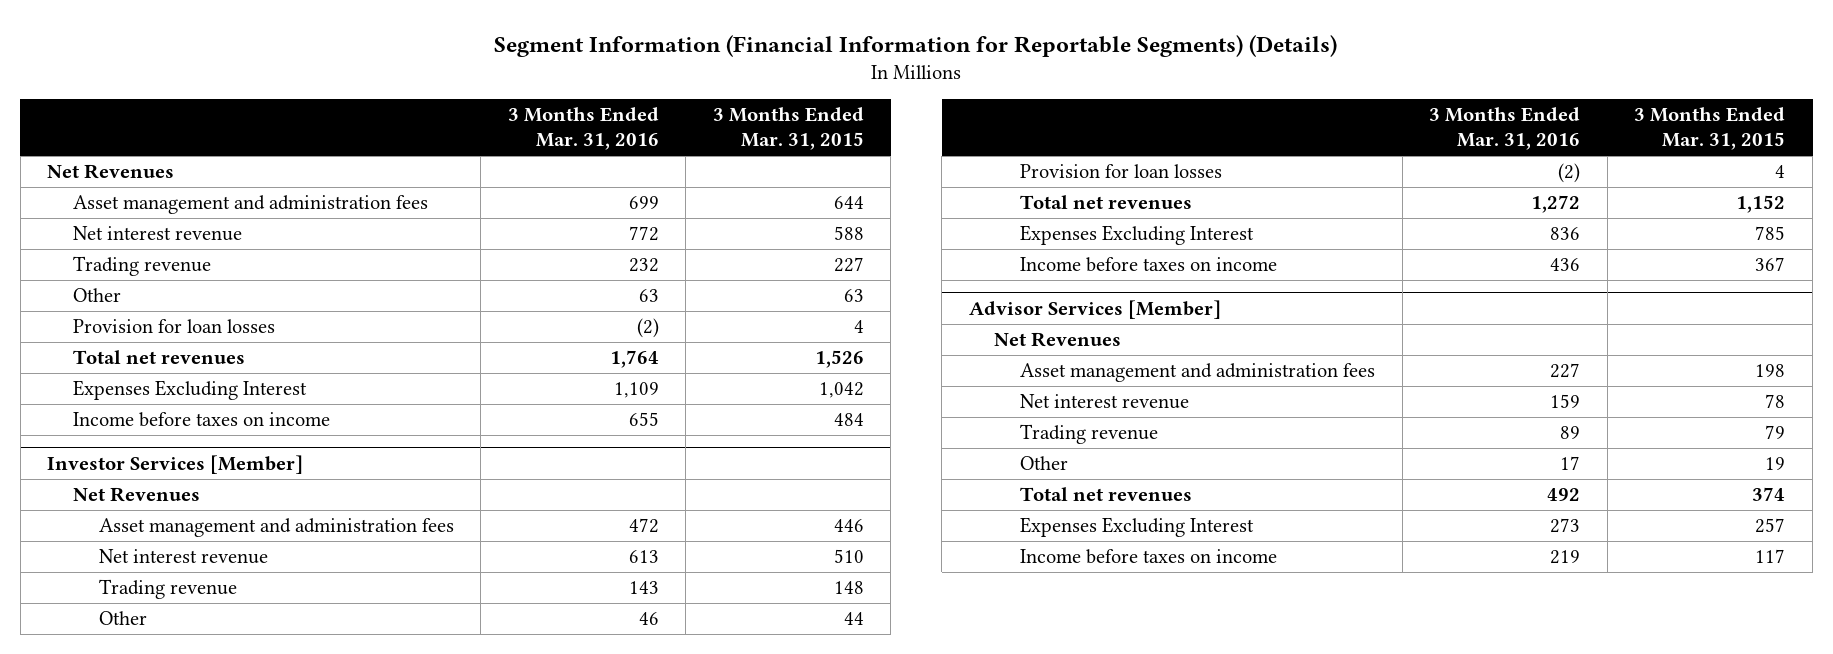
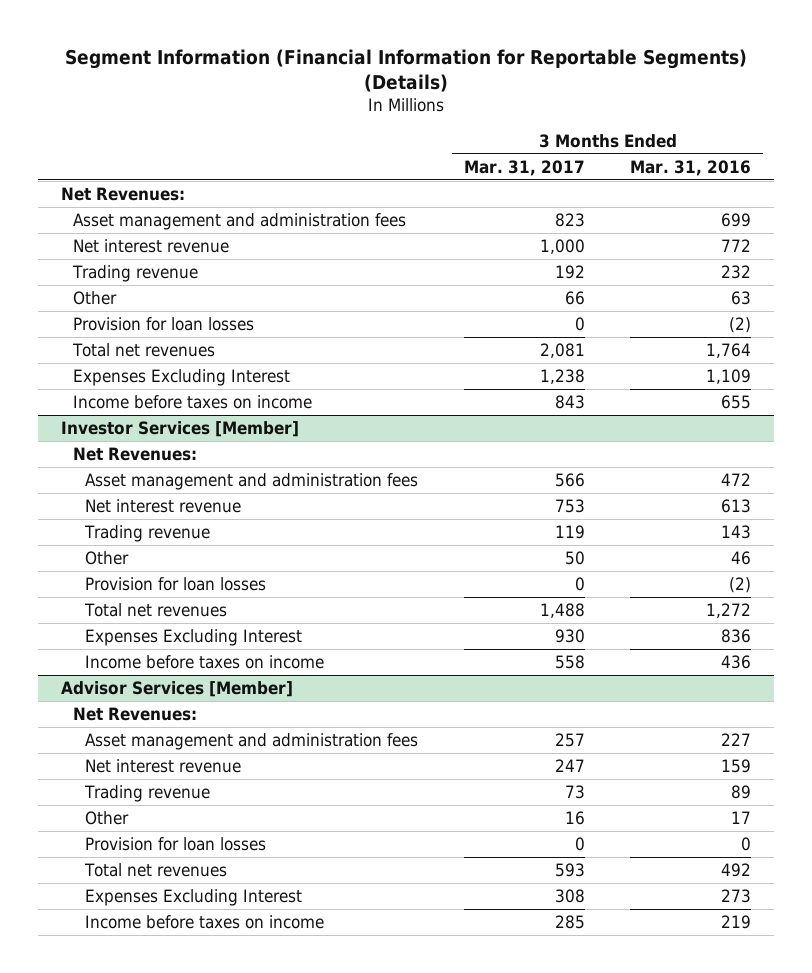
[712,107,864,151] 3 Months Ended Mar. 31, 2015 -> none
none -> [463,159,585,176] Mar. 31, 2017
[47,164,175,180] Net Revenues -> [60,186,185,201] Net Revenues:
[72,487,200,503] Net Revenues -> [73,446,198,461] Net Revenues:
[994,332,1122,348] Net Revenues -> [73,706,198,721] Net Revenues:
none -> [85,836,267,851] Provision for loan losses

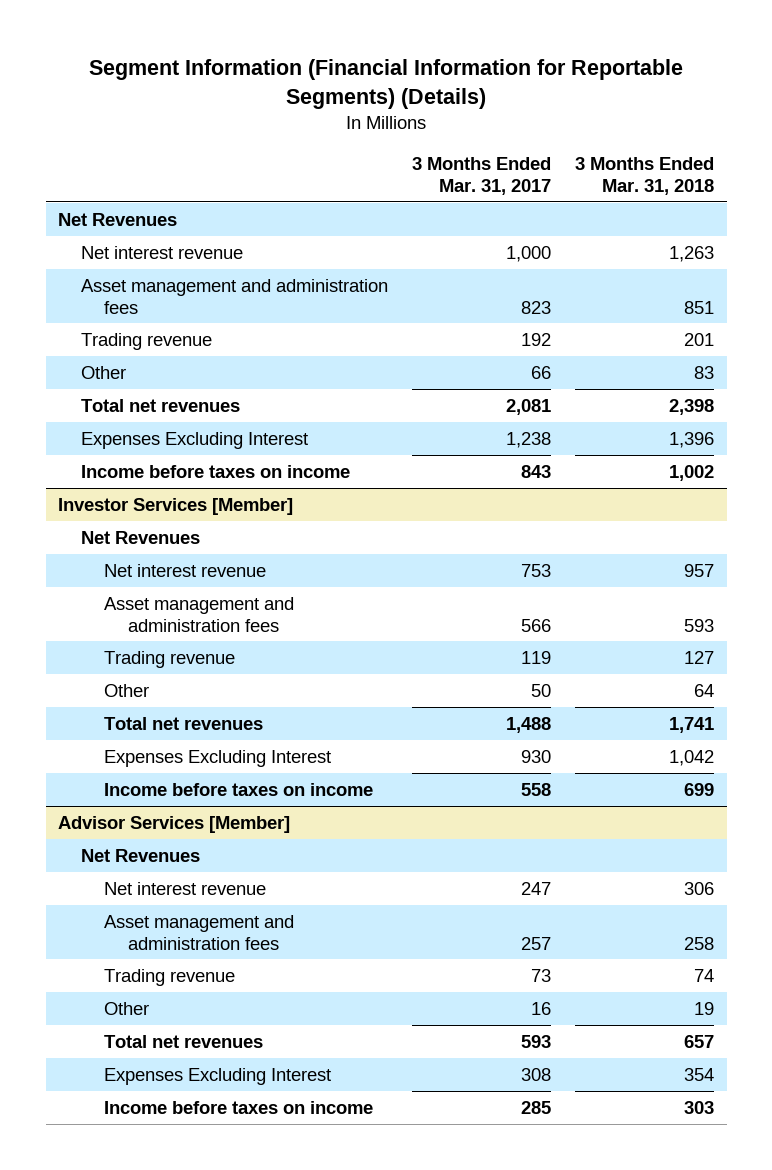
[630,159,752,176] Mar. 31, 2016 -> none
none -> [575,156,715,195] 3 Months Ended Mar. 31, 2018
[60,186,185,201] Net Revenues: -> [57,212,177,226] Net Revenues
[73,212,407,230] Asset management and administration fees -> [81,278,389,314] Asset management and administration fees
[73,316,255,331] Provision for loan losses -> none
[73,446,198,461] Net Revenues: -> [81,530,201,544] Net Revenues
[85,472,419,490] Asset management and administration fees -> [104,596,295,632] Asset management and administration fees
[85,576,267,591] Provision for loan losses -> none
[73,706,198,721] Net Revenues: -> [81,848,201,862] Net Revenues
[85,732,419,750] Asset management and administration fees -> [104,914,295,950] Asset management and administration fees
[85,836,267,851] Provision for loan losses -> none

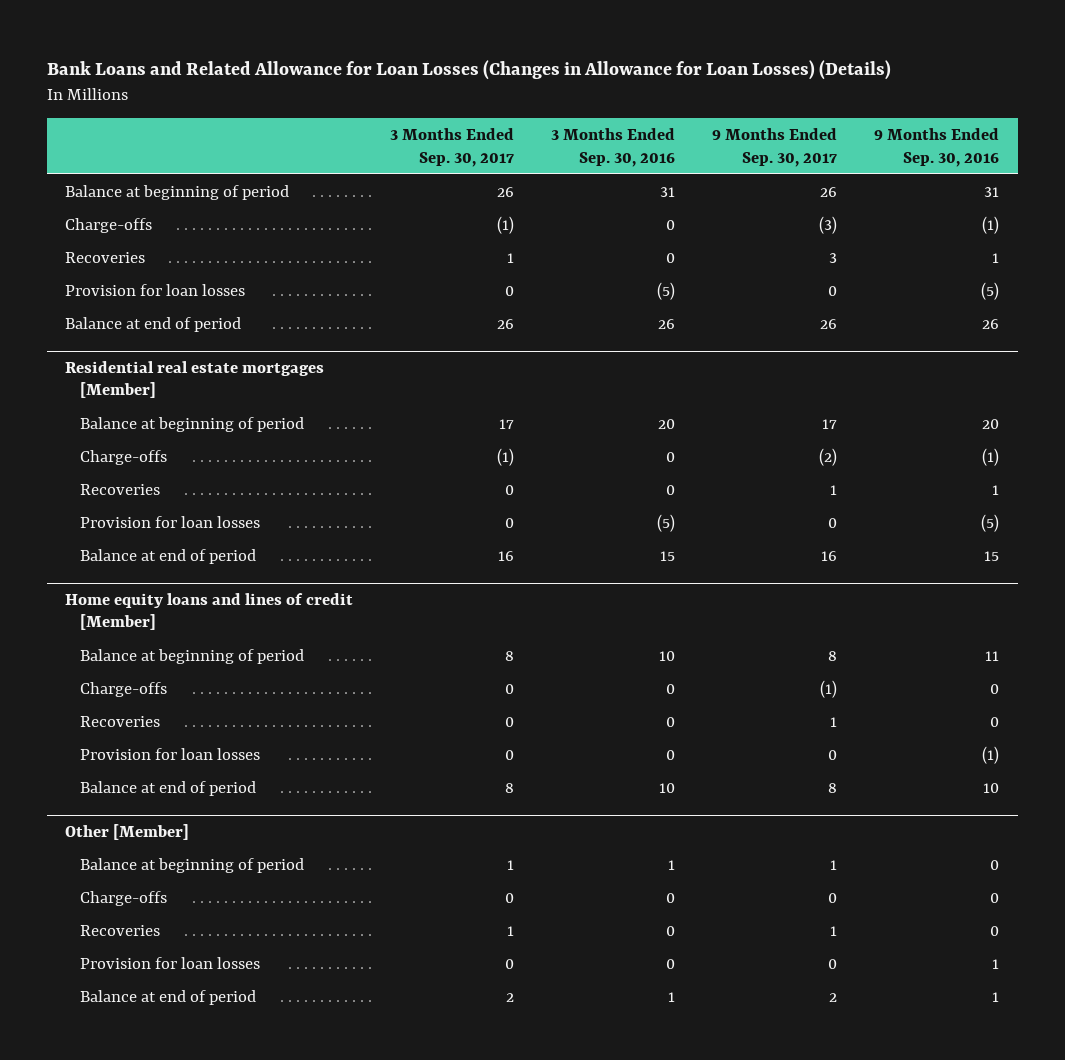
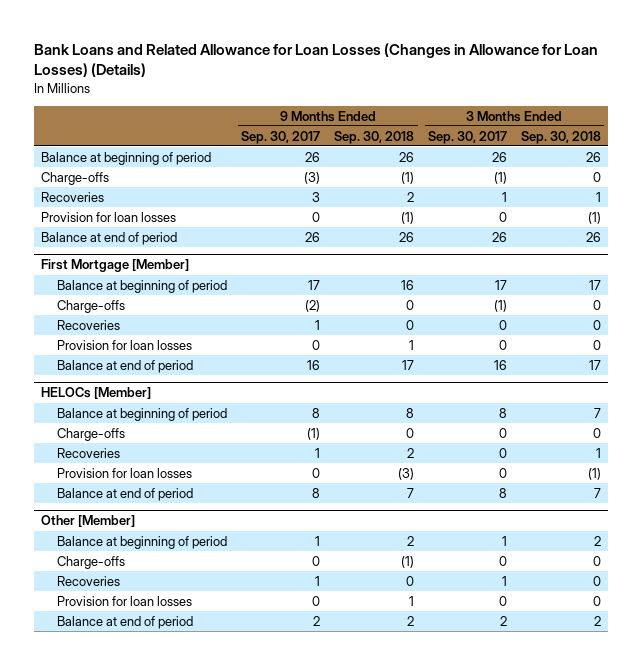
[551,128,676,167] 3 Months Ended Sep. 30, 2016 -> none
[874,128,1000,167] 9 Months Ended Sep. 30, 2016 -> none
none -> [334,130,415,144] Sep. 30, 2018
none -> [520,130,601,144] Sep. 30, 2018
[65,360,325,399] Residential real estate mortgages [Member] -> none
none -> [41,259,190,273] First Mortgage [Member]
[65,592,354,631] Home equity loans and lines of credit [Member] -> [41,387,152,400] HELOCs [Member]

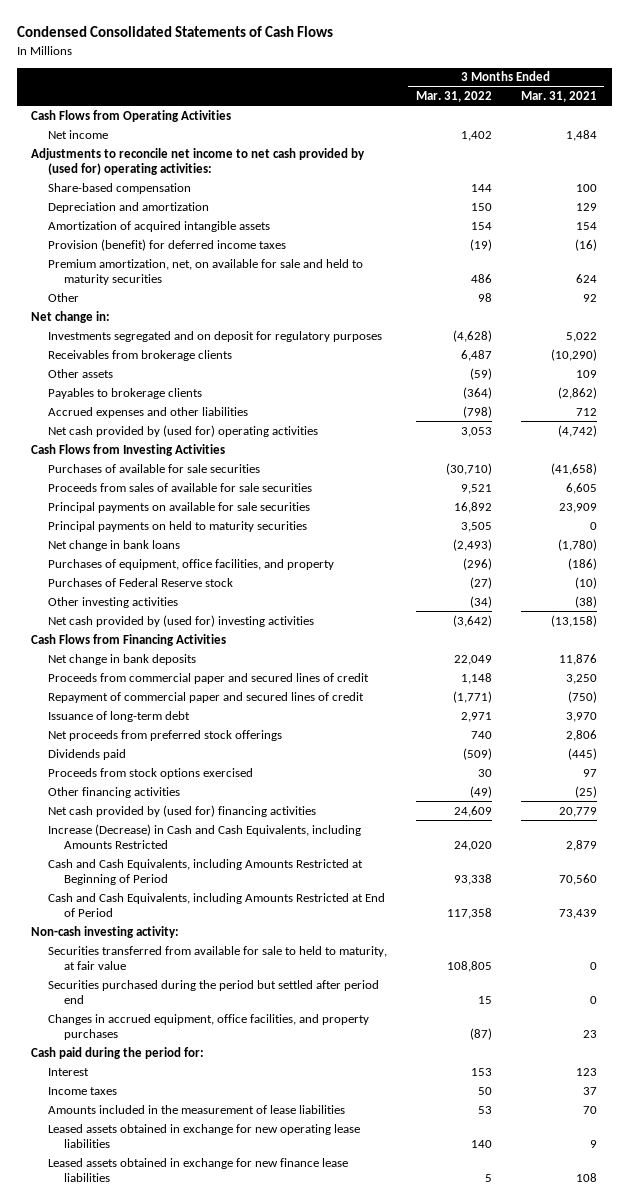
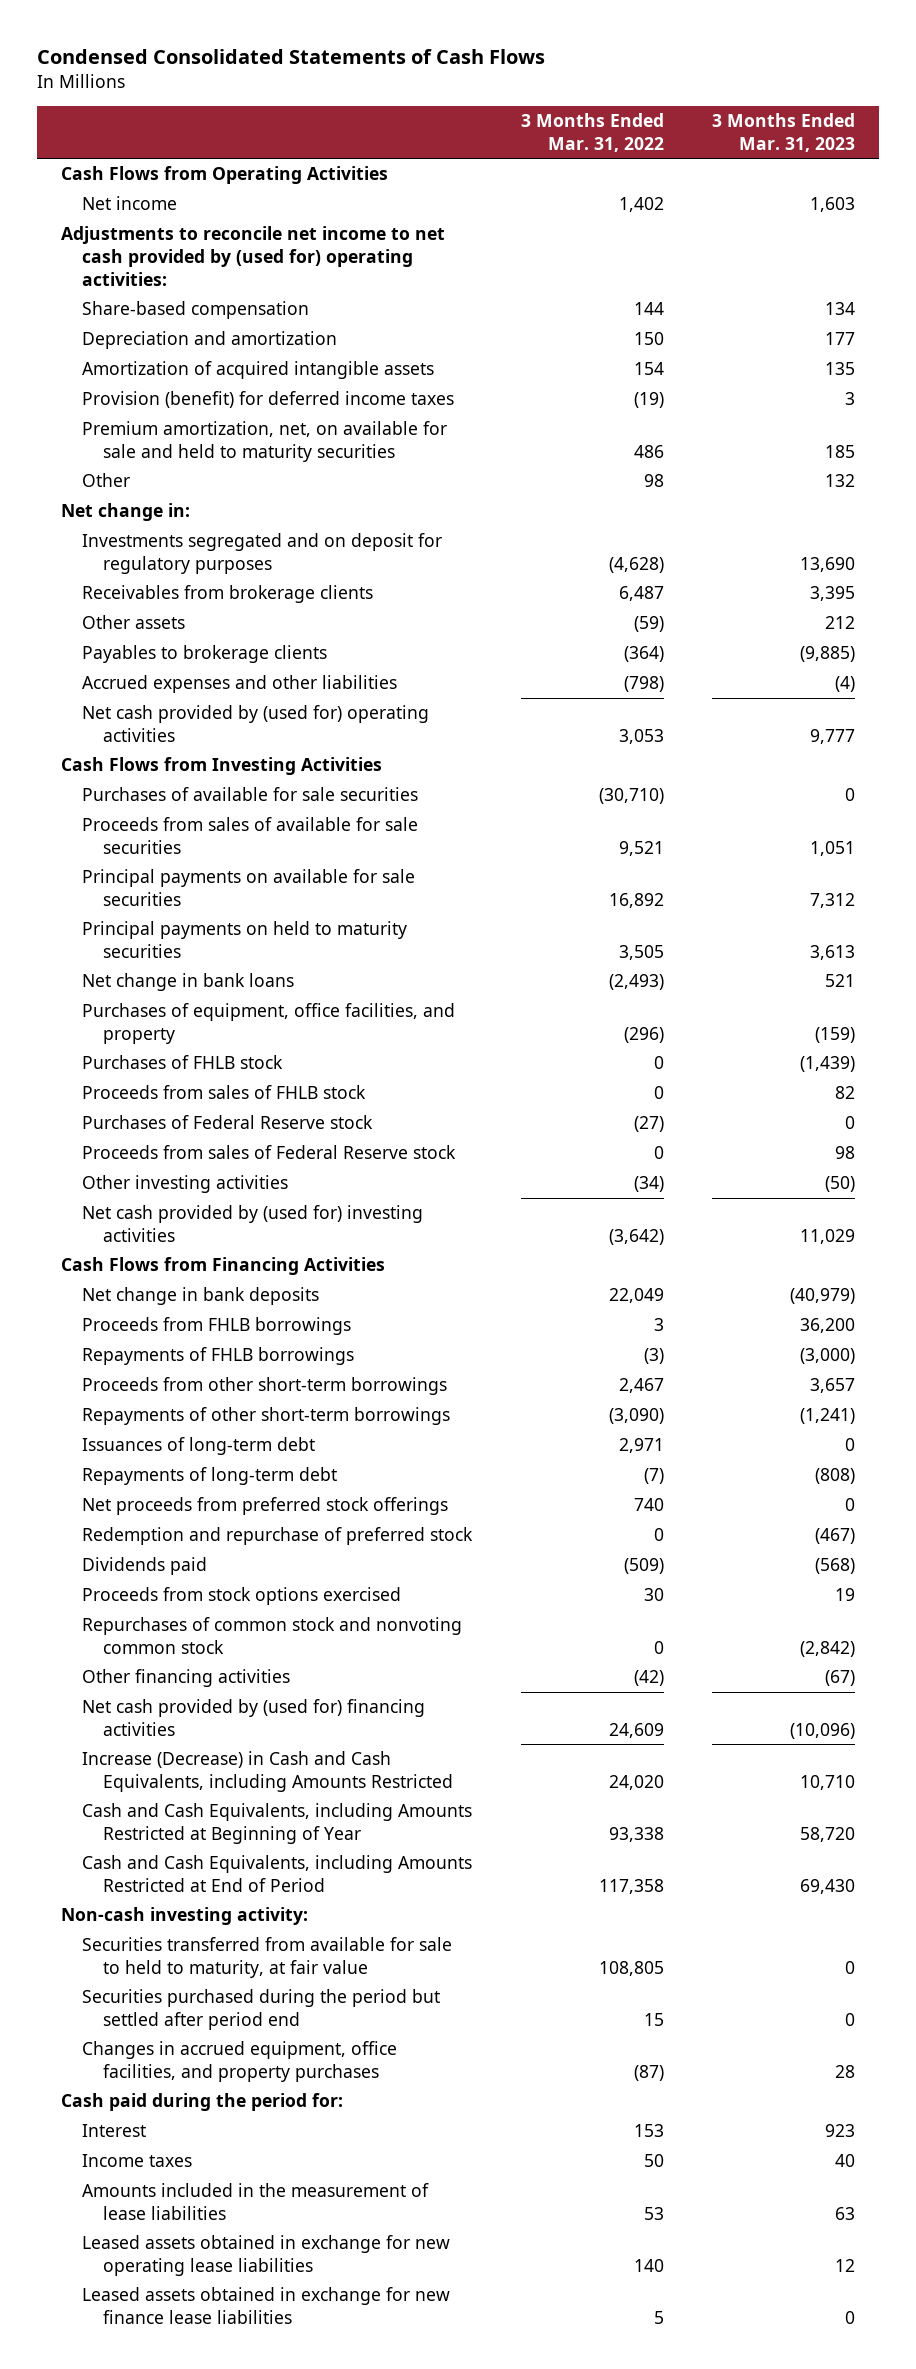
[521,90,598,102] Mar. 31, 2021 -> none
none -> [712,112,856,152] 3 Months Ended Mar. 31, 2023
none -> [81,1055,283,1070] Purchases of FHLB stock
none -> [81,1085,366,1100] Proceeds from sales of FHLB stock
none -> [81,1145,456,1160] Proceeds from sales of Federal Reserve stock
[47,672,369,684] Proceeds from commercial paper and secured lines of credit -> none
[47,691,364,703] Repayment of commercial paper and secured lines of credit -> none
none -> [81,1317,351,1336] Proceeds from FHLB borrowings
none -> [81,1347,354,1366] Repayments of FHLB borrowings
none -> [81,1377,447,1396] Proceeds from other short-term borrowings
none -> [81,1407,450,1426] Repayments of other short-term borrowings
[47,710,190,722] Issuance of long-term debt -> [81,1437,315,1456] Issuances of long-term debt
none -> [81,1467,337,1486] Repayments of long-term debt
none -> [81,1527,473,1546] Redemption and repurchase of preferred stock
none -> [81,1617,462,1654] Repurchases of common stock and nonvoting common stock
[469,785,492,798] (49) -> [633,1670,664,1687] (42)
[47,858,363,885] Cash and Cash Equivalents, including Amounts Restricted at Beginning of Period -> [81,1803,472,1844] Cash and Cash Equivalents, including Amounts Restricted at Beginning of Year

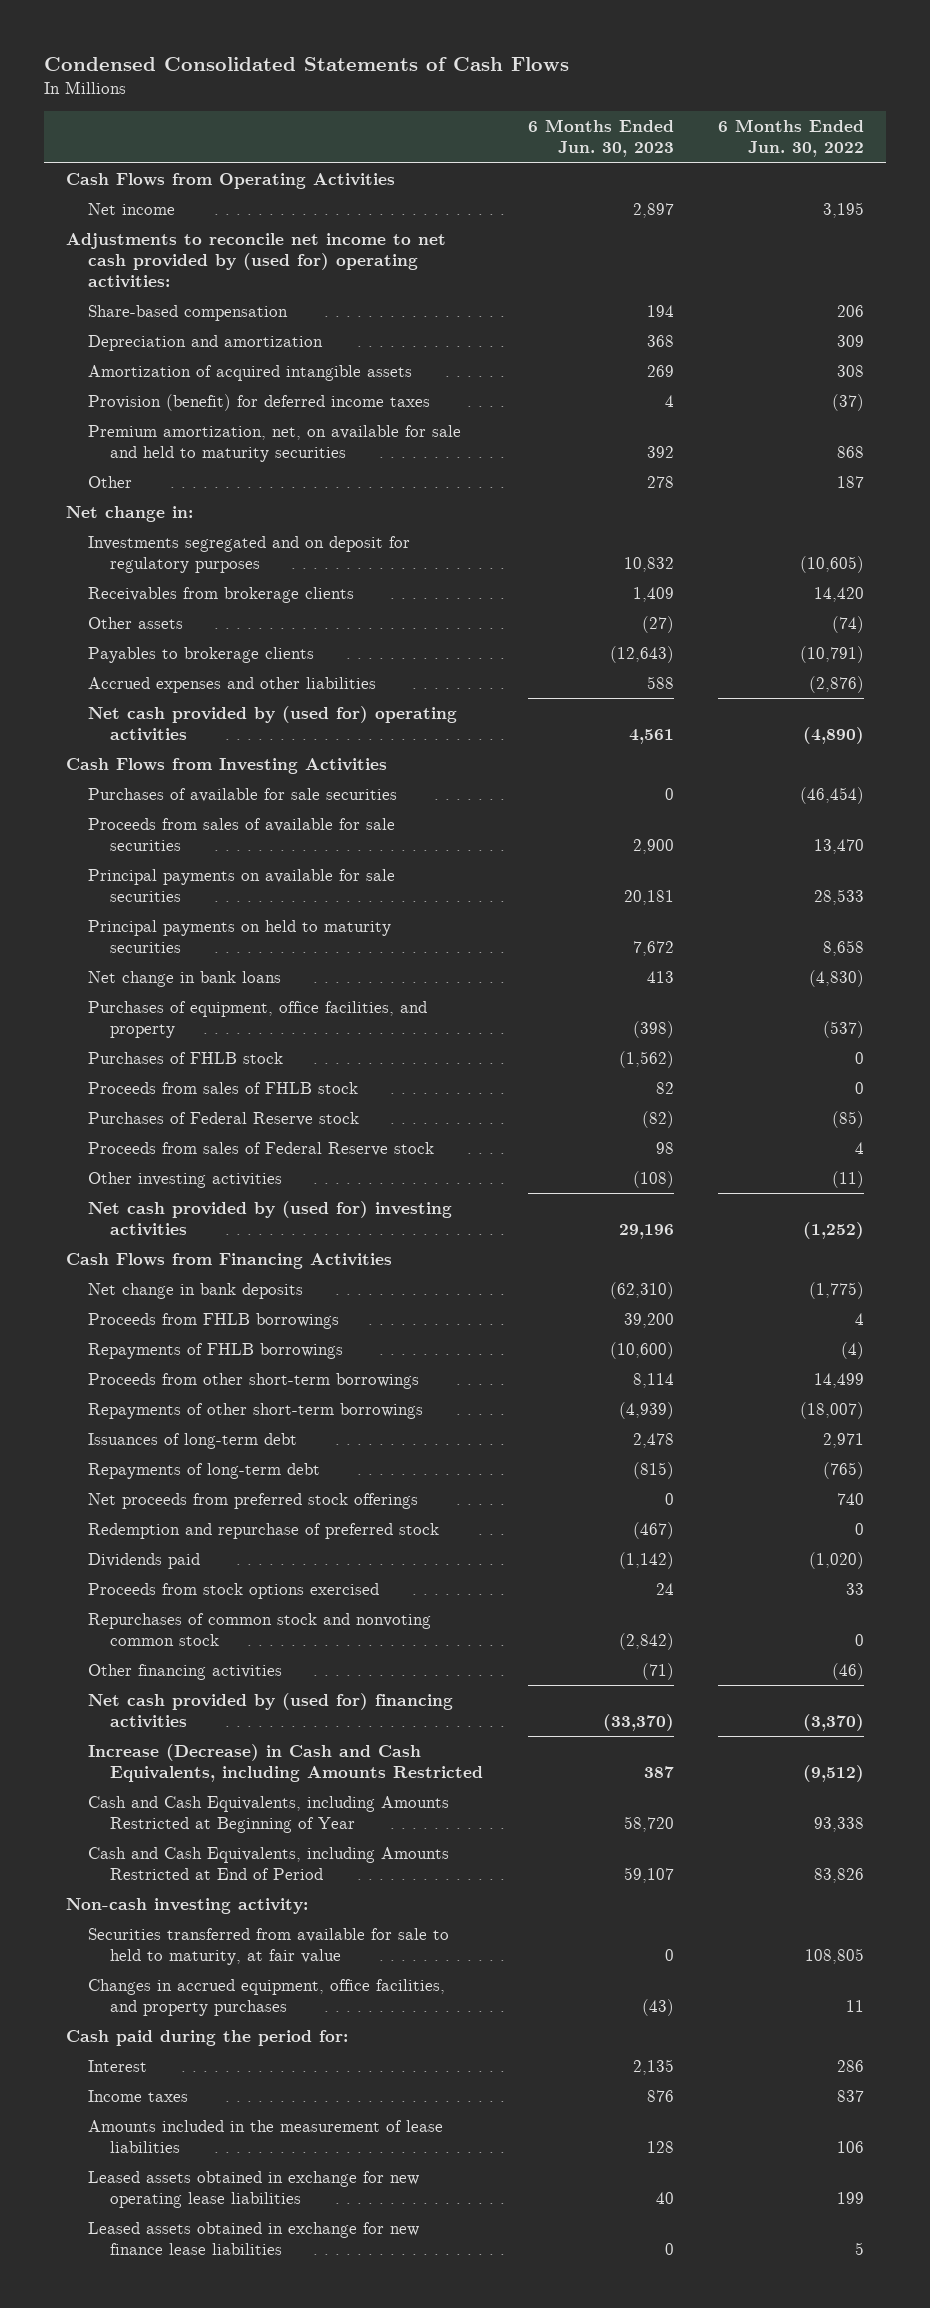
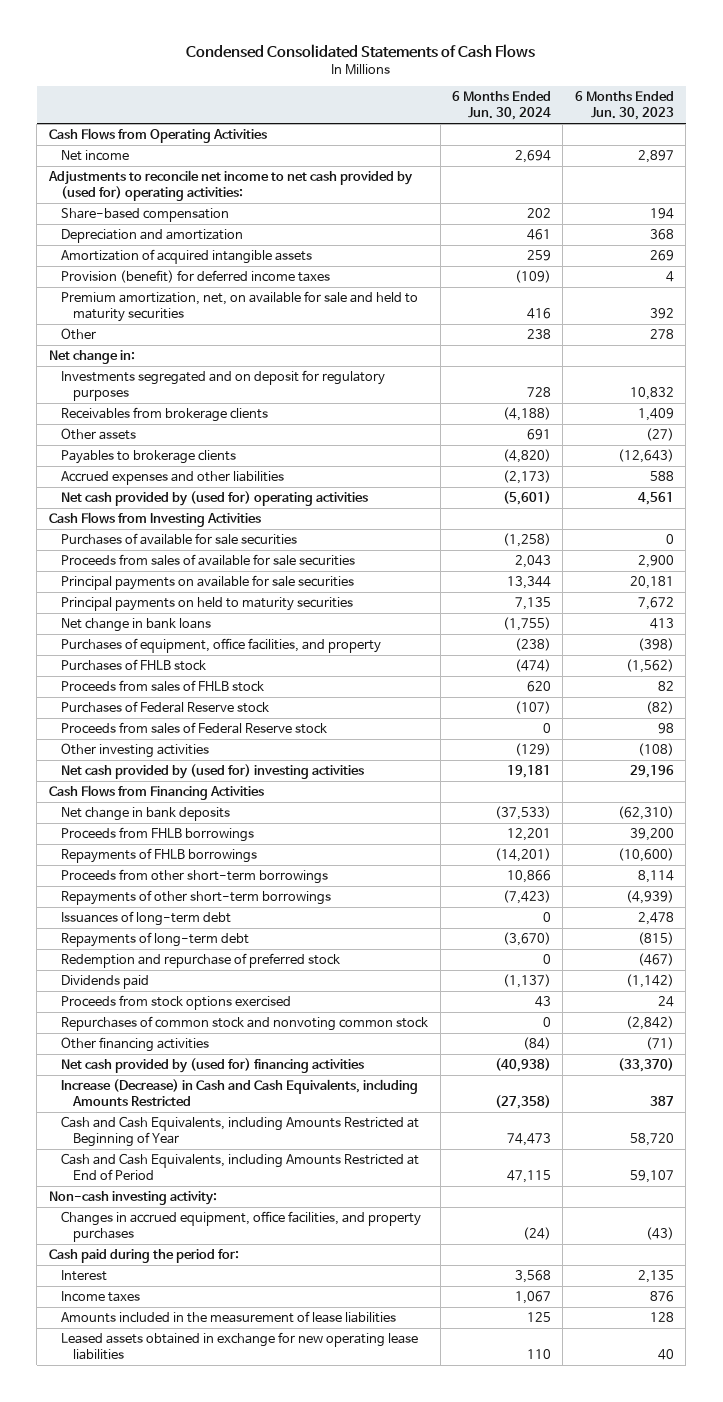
[718,119,865,158] 6 Months Ended Jun. 30, 2022 -> none
none -> [451,91,551,121] 6 Months Ended Jun. 30, 2024
[88,1493,419,1510] Net proceeds from preferred stock offerings -> none
[88,1928,450,1966] Securities transferred from available for sale to held to maturity, at fair value -> none
[88,2222,420,2256] Leased assets obtained in exchange for new finance lease liabilities -> none

